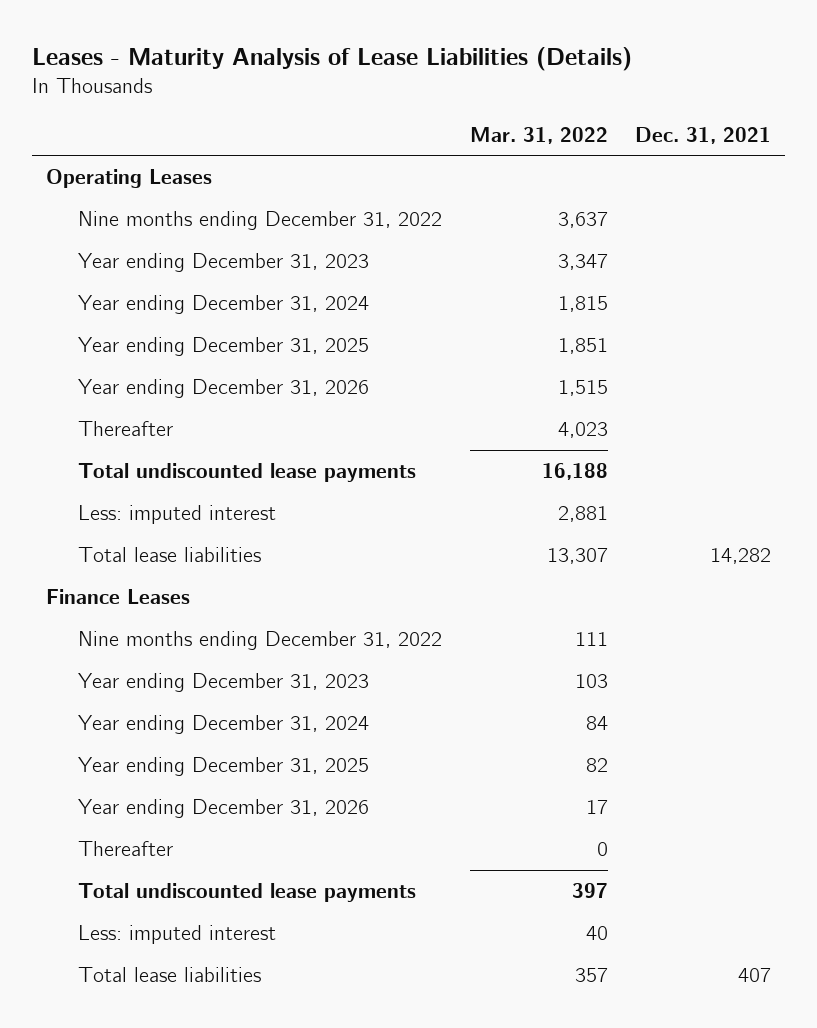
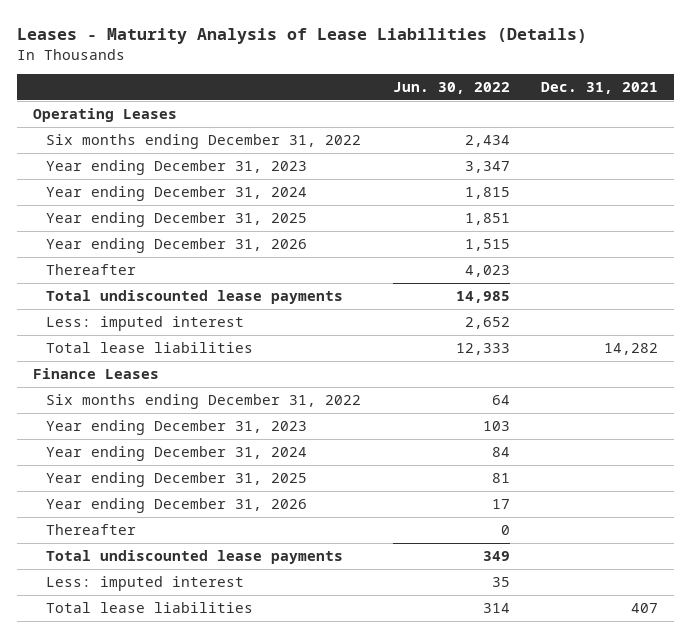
[469,126,608,144] Mar. 31, 2022 -> none
none -> [392,82,510,95] Jun. 30, 2022
[78,211,443,231] Nine months ending December 31, 2022 -> [46,134,362,150] Six months ending December 31, 2022
[78,631,443,651] Nine months ending December 31, 2022 -> [46,394,362,410] Six months ending December 31, 2022

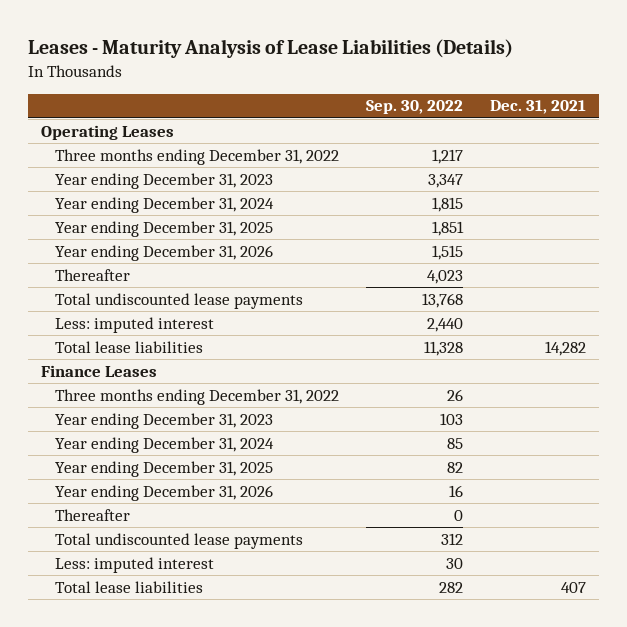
[392,82,510,95] Jun. 30, 2022 -> none
none -> [366,100,464,115] Sep. 30, 2022
[46,134,362,150] Six months ending December 31, 2022 -> [55,148,340,165] Three months ending December 31, 2022
[46,394,362,410] Six months ending December 31, 2022 -> [55,388,340,405] Three months ending December 31, 2022

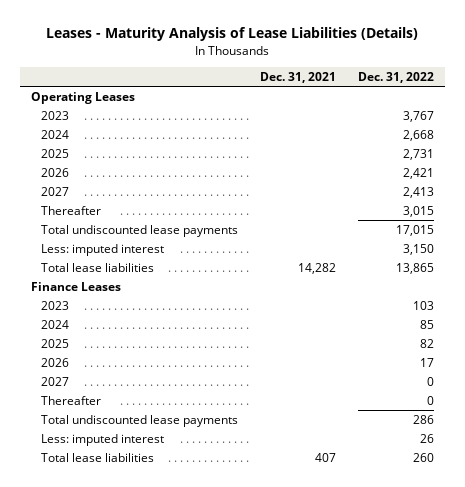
[366,100,464,115] Sep. 30, 2022 -> none
none -> [357,72,434,84] Dec. 31, 2022
[55,148,340,165] Three months ending December 31, 2022 -> none
[55,172,274,189] Year ending December 31, 2023 -> [40,110,69,120] 2023
[55,196,275,213] Year ending December 31, 2024 -> [40,129,69,139] 2024
[55,220,274,237] Year ending December 31, 2025 -> [40,148,69,158] 2025
[55,244,274,261] Year ending December 31, 2026 -> [40,167,69,177] 2026
none -> [40,186,69,196] 2027
[55,388,340,405] Three months ending December 31, 2022 -> none
[55,412,274,429] Year ending December 31, 2023 -> [40,300,69,310] 2023
[55,436,275,453] Year ending December 31, 2024 -> [40,319,69,329] 2024
[55,460,274,477] Year ending December 31, 2025 -> [40,338,69,348] 2025
[55,484,274,501] Year ending December 31, 2026 -> [40,357,69,367] 2026
none -> [40,376,69,386] 2027

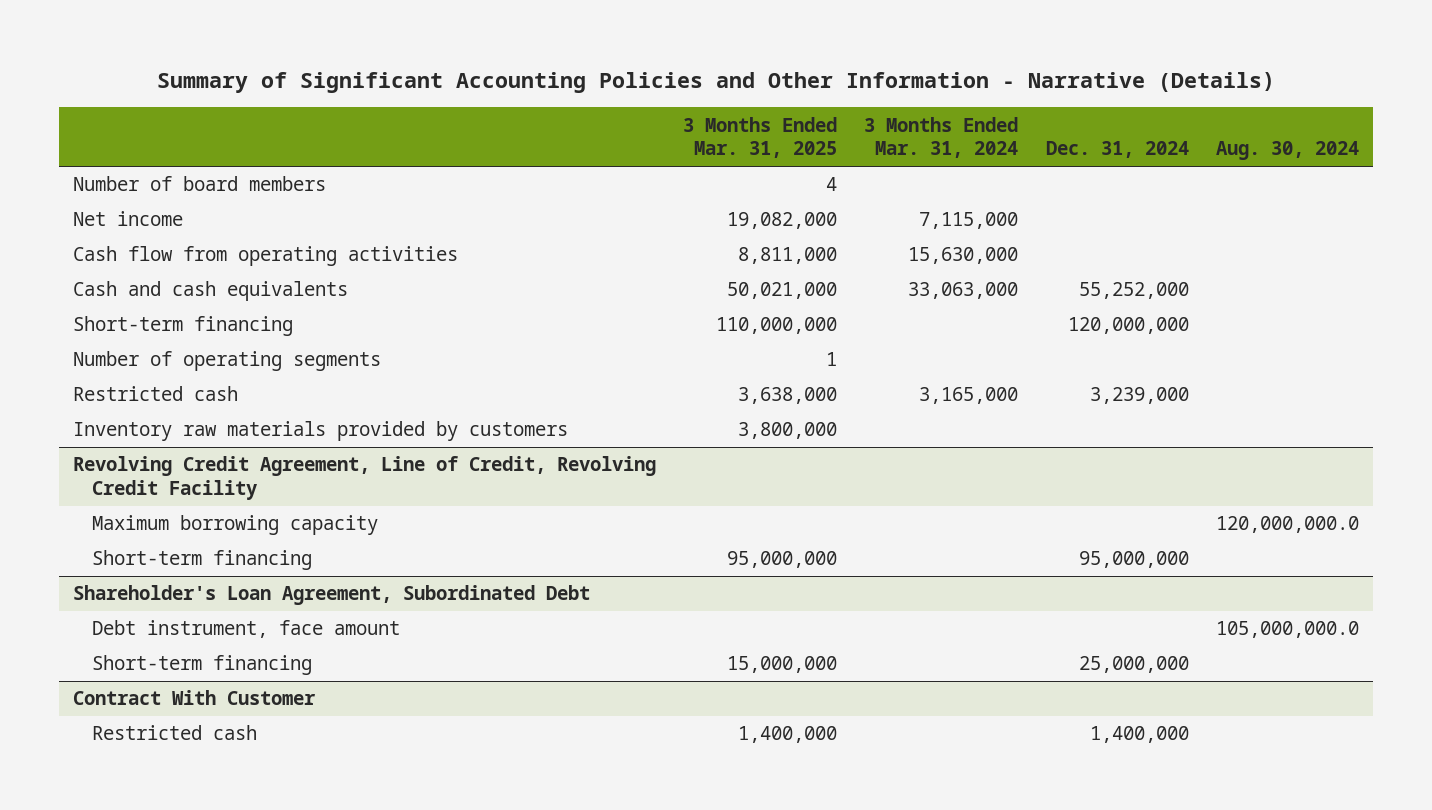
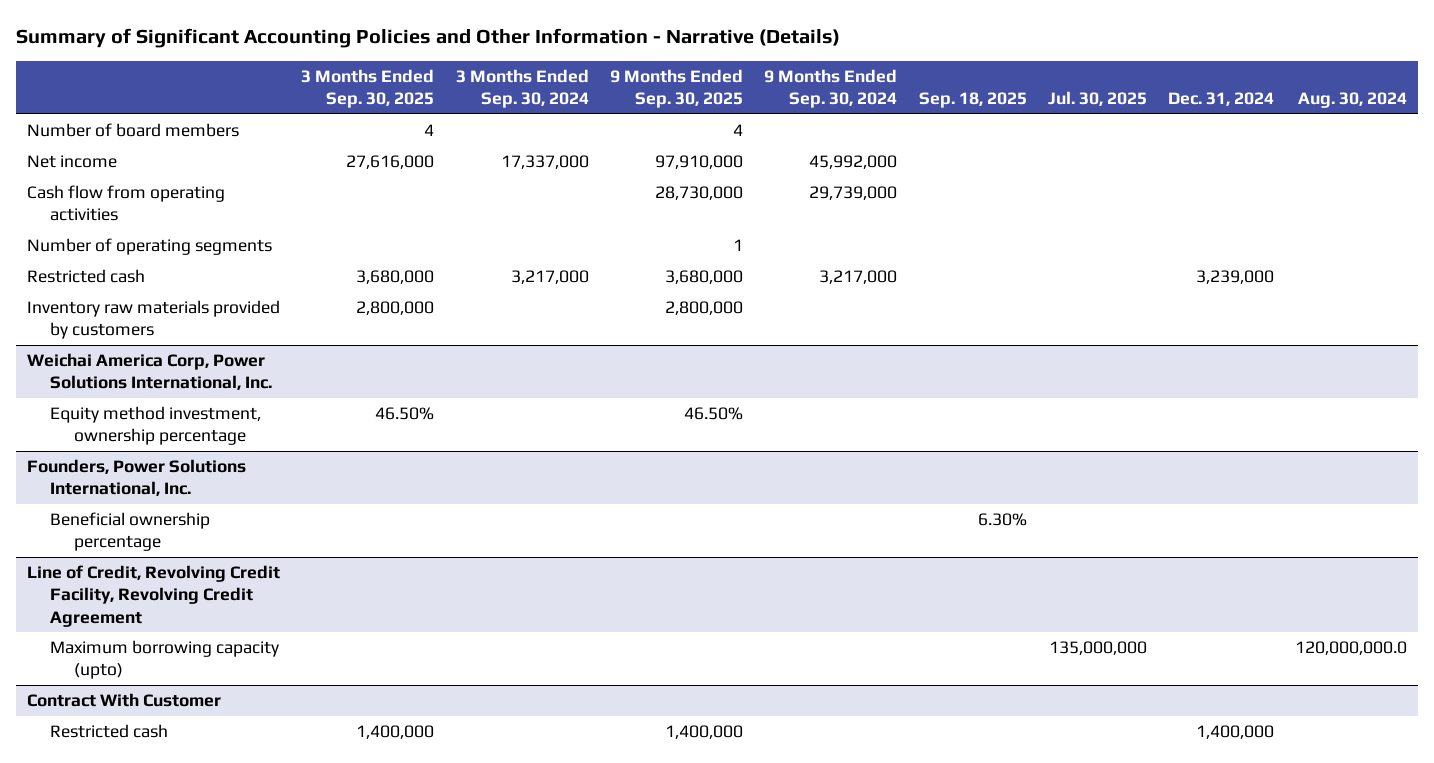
[683,116,838,159] 3 Months Ended Mar. 31, 2025 -> none
[864,116,1019,159] 3 Months Ended Mar. 31, 2024 -> none
none -> [301,69,435,109] 3 Months Ended Sep. 30, 2025
none -> [455,69,589,109] 3 Months Ended Sep. 30, 2024
none -> [609,69,743,109] 9 Months Ended Sep. 30, 2025
none -> [764,69,898,109] 9 Months Ended Sep. 30, 2024
none -> [918,92,1027,109] Sep. 18, 2025
none -> [1047,91,1147,107] Jul. 30, 2025
[72,281,348,302] Cash and cash equivalents -> none
[72,316,293,337] Short-term financing -> none
[91,550,312,571] Short-term financing -> none
[72,585,590,606] Shareholder's Loan Agreement, Subordinated Debt -> none
[91,620,400,639] Debt instrument, face amount -> none
[91,655,312,676] Short-term financing -> none
none -> [26,353,273,391] Weichai America Corp, Power Solutions International, Inc.
none -> [50,406,262,446] Equity method investment, ownership percentage
none -> [26,459,246,497] Founders, Power Solutions International, Inc.
none -> [50,512,211,552] Beneficial ownership percentage
[72,456,656,501] Revolving Credit Agreement, Line of Credit, Revolving Credit Facility -> [26,565,280,627] Line of Credit, Revolving Credit Facility, Revolving Credit Agreement
[91,515,378,536] Maximum borrowing capacity -> [50,640,280,680] Maximum borrowing capacity (upto)

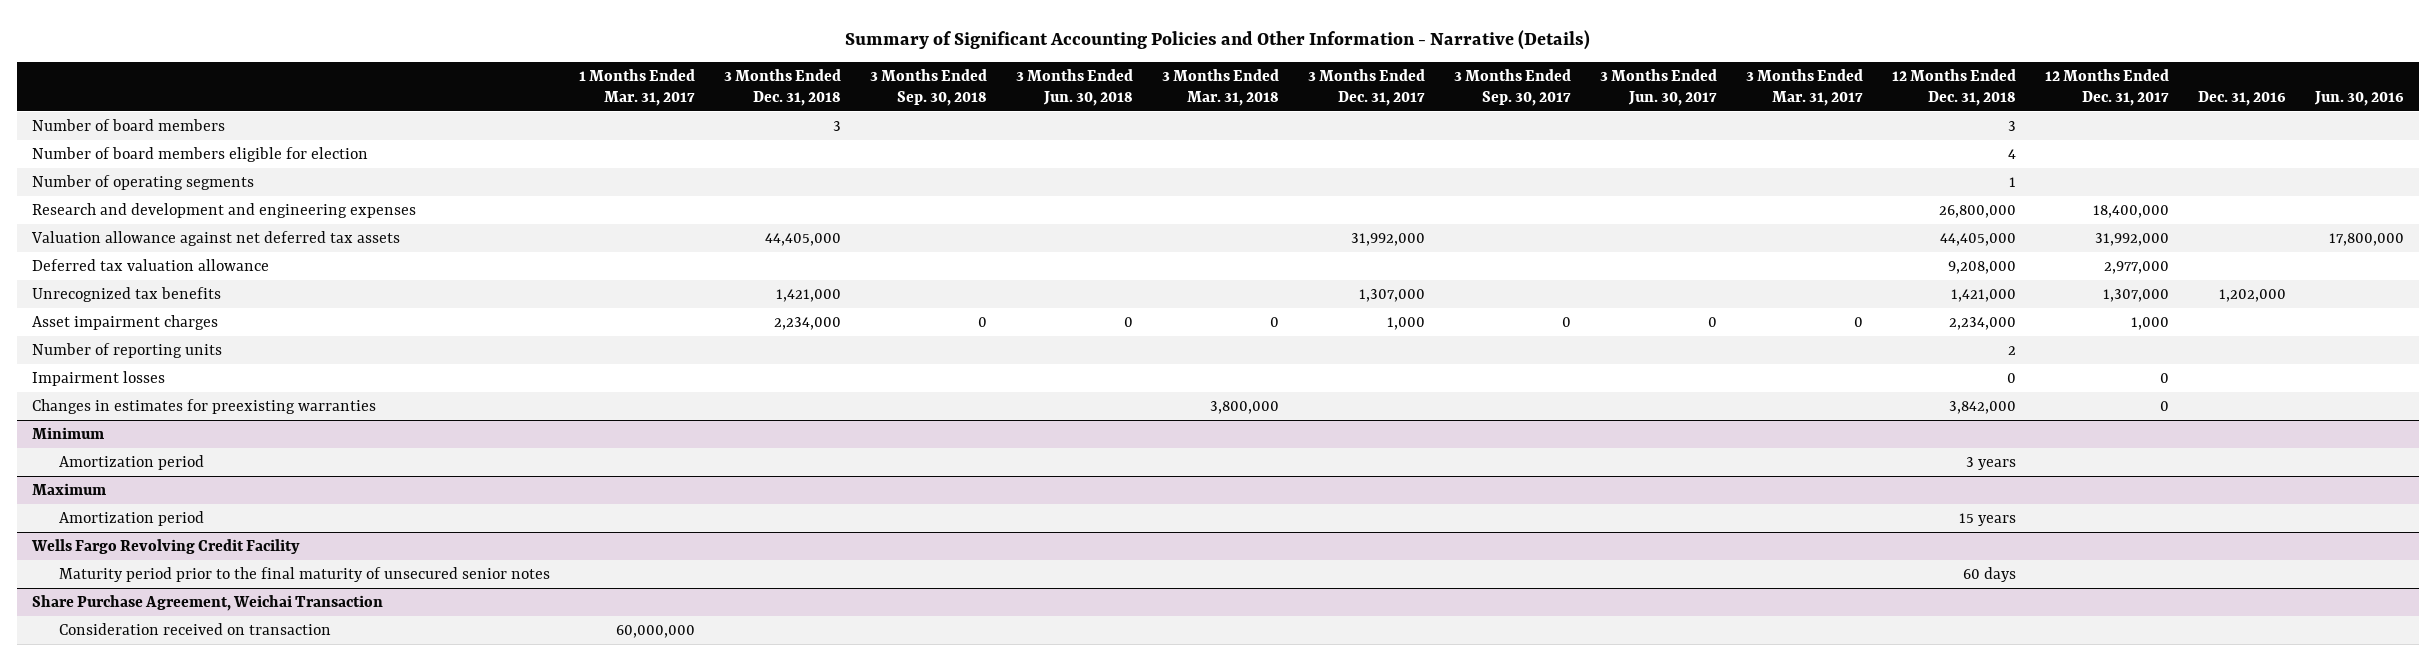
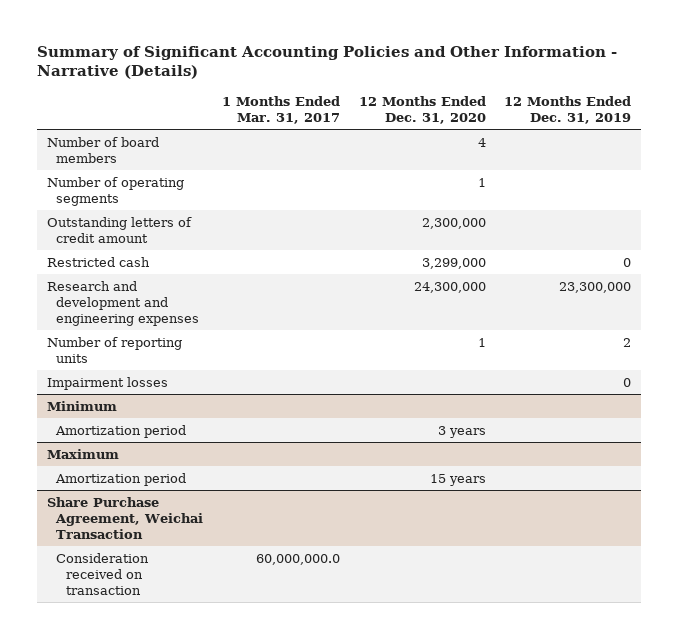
[724,69,842,106] 3 Months Ended Dec. 31, 2018 -> none
[870,69,988,106] 3 Months Ended Sep. 30, 2018 -> none
[1016,69,1134,106] 3 Months Ended Jun. 30, 2018 -> none
[1162,69,1280,106] 3 Months Ended Mar. 31, 2018 -> none
[1308,69,1426,106] 3 Months Ended Dec. 31, 2017 -> none
[1454,69,1572,106] 3 Months Ended Sep. 30, 2017 -> none
[1600,69,1718,106] 3 Months Ended Jun. 30, 2017 -> none
[1746,69,1864,106] 3 Months Ended Mar. 31, 2017 -> none
[1892,69,2017,106] 12 Months Ended Dec. 31, 2018 -> none
[2045,69,2170,106] 12 Months Ended Dec. 31, 2017 -> none
[2198,90,2287,106] Dec. 31, 2016 -> none
[2314,90,2405,106] Jun. 30, 2016 -> none
none -> [358,95,486,124] 12 Months Ended Dec. 31, 2020
none -> [504,95,632,124] 12 Months Ended Dec. 31, 2019
[31,147,368,163] Number of board members eligible for election -> none
none -> [46,216,192,243] Outstanding letters of credit amount
none -> [46,256,150,267] Restricted cash
[30,231,400,247] Valuation allowance against net deferred tax assets -> none
[31,259,269,272] Deferred tax valuation allowance -> none
[31,287,221,303] Unrecognized tax benefits -> none
[31,315,218,331] Asset impairment charges -> none
[31,399,376,415] Changes in estimates for preexisting warranties -> none
[30,539,300,555] Wells Fargo Revolving Credit Facility -> none
[59,567,551,583] Maturity period prior to the final maturity of unsecured senior notes -> none
[616,625,696,639] 60,000,000 -> [256,553,341,565] 60,000,000.0

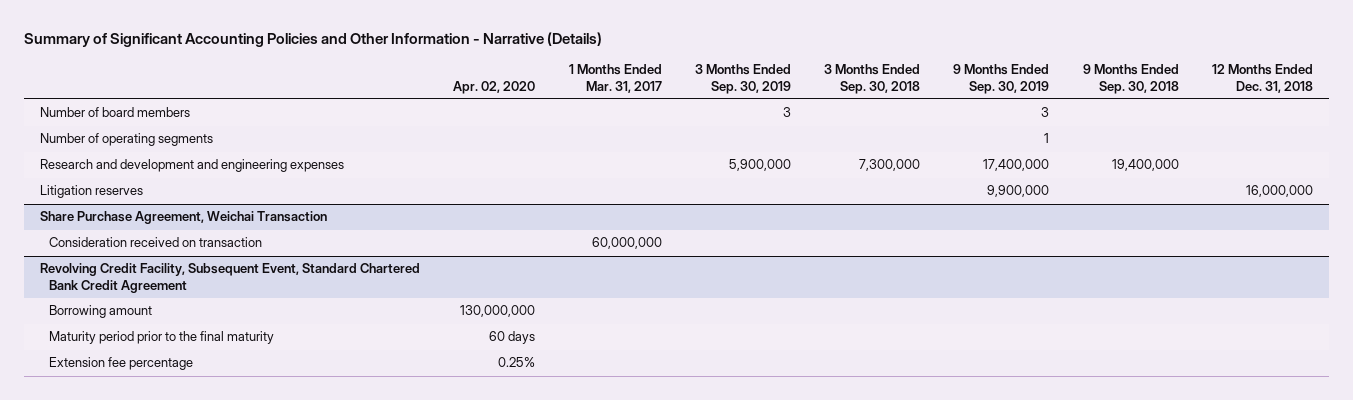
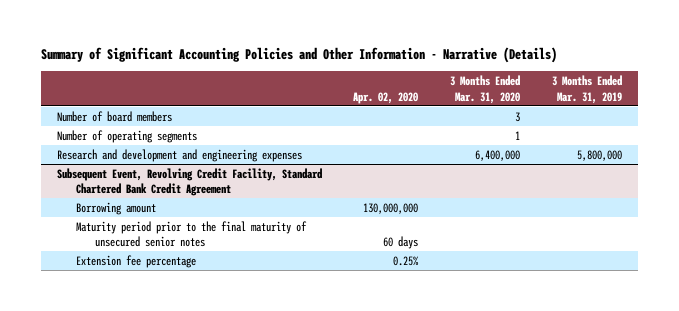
[568,64,662,93] 1 Months Ended Mar. 31, 2017 -> none
[694,64,791,94] 3 Months Ended Sep. 30, 2019 -> none
[824,64,921,94] 3 Months Ended Sep. 30, 2018 -> none
[953,64,1050,94] 9 Months Ended Sep. 30, 2019 -> none
[1082,64,1179,94] 9 Months Ended Sep. 30, 2018 -> none
[1211,64,1313,93] 12 Months Ended Dec. 31, 2018 -> none
none -> [450,75,521,104] 3 Months Ended Mar. 31, 2020
none -> [551,75,622,104] 3 Months Ended Mar. 31, 2019
[40,185,144,199] Litigation reserves -> none
[40,211,328,225] Share Purchase Agreement, Weichai Transaction -> none
[49,237,263,248] Consideration received on transaction -> none
[40,263,421,294] Revolving Credit Facility, Subsequent Event, Standard Chartered Bank Credit Agreement -> [56,167,322,197] Subsequent Event, Revolving Credit Facility, Standard Chartered Bank Credit Agreement
[49,331,275,345] Maturity period prior to the final maturity -> [75,220,307,248] Maturity period prior to the final maturity of unsecured senior notes

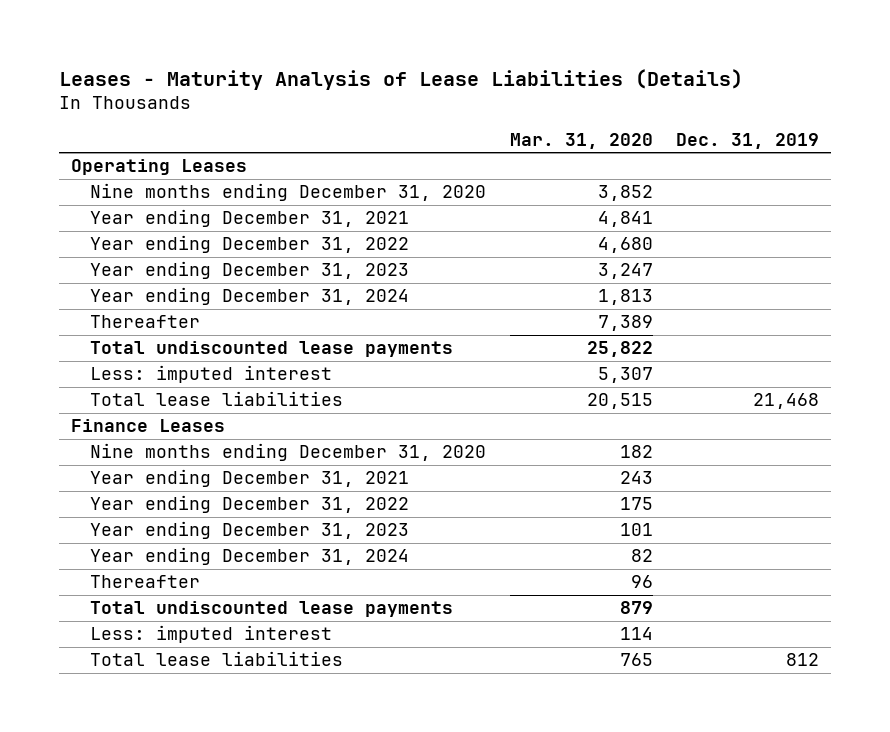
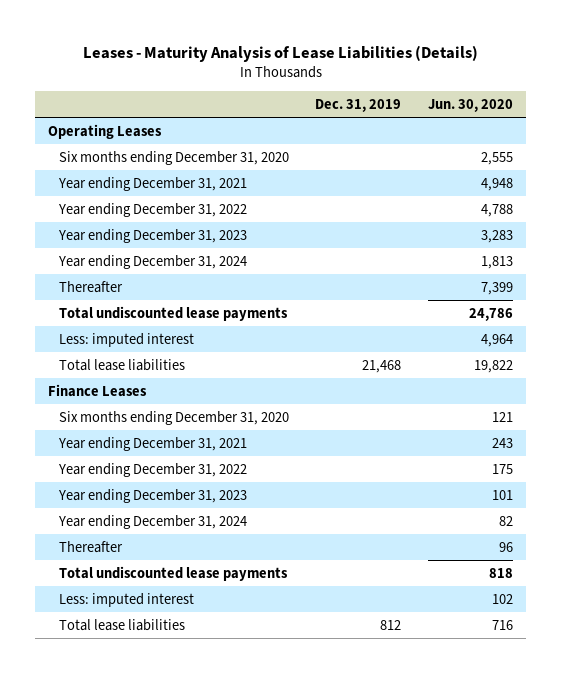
[509,133,653,150] Mar. 31, 2020 -> none
none -> [427,99,513,113] Jun. 30, 2020
[90,183,487,202] Nine months ending December 31, 2020 -> [58,150,289,165] Six months ending December 31, 2020
[90,443,487,462] Nine months ending December 31, 2020 -> [58,410,289,425] Six months ending December 31, 2020

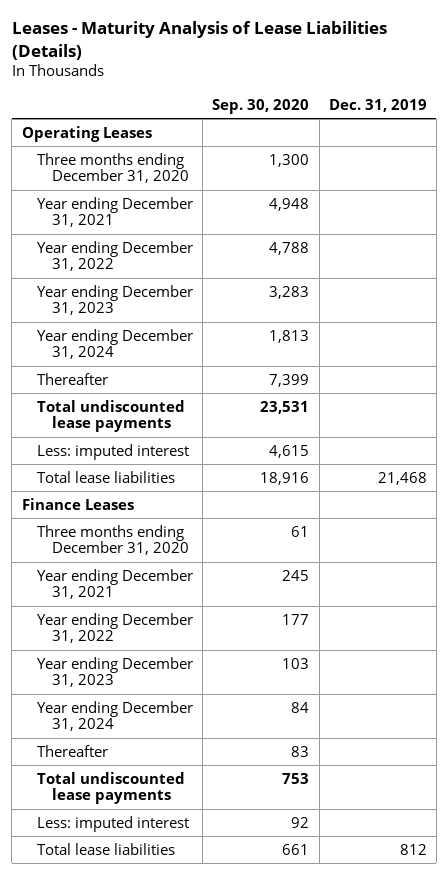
[427,99,513,113] Jun. 30, 2020 -> none
none -> [212,98,310,114] Sep. 30, 2020
[58,150,289,165] Six months ending December 31, 2020 -> [36,152,189,184] Three months ending December 31, 2020
[58,410,289,425] Six months ending December 31, 2020 -> [36,524,189,556] Three months ending December 31, 2020

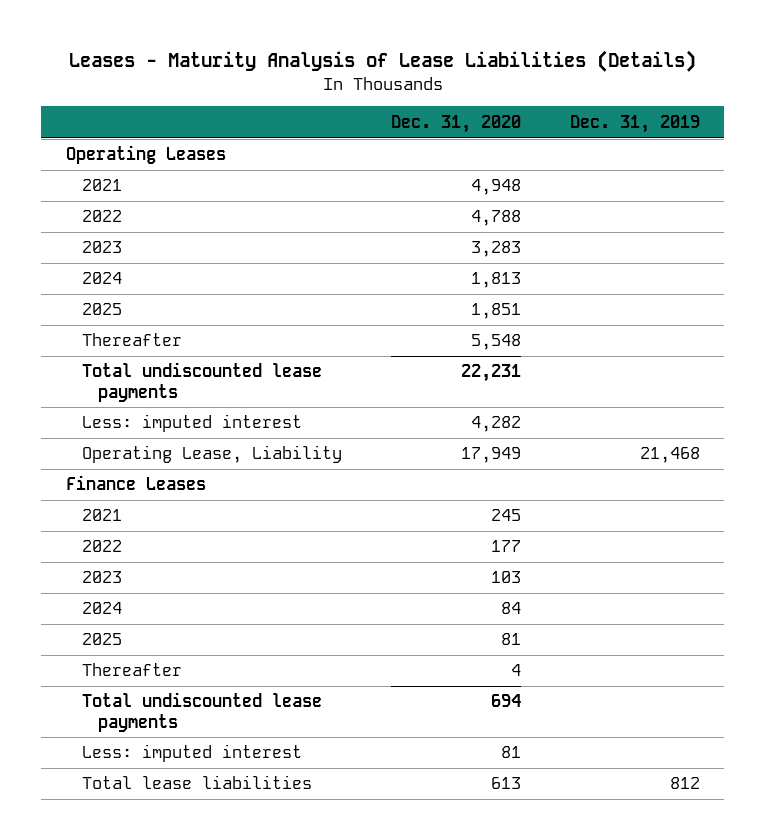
[212,98,310,114] Sep. 30, 2020 -> none
none -> [390,114,521,133] Dec. 31, 2020
[36,152,189,184] Three months ending December 31, 2020 -> none
[36,196,193,228] Year ending December 31, 2021 -> [81,179,122,192] 2021
[36,240,193,272] Year ending December 31, 2022 -> [81,210,122,223] 2022
[36,284,193,316] Year ending December 31, 2023 -> [81,241,122,254] 2023
[36,328,193,360] Year ending December 31, 2024 -> [81,272,122,285] 2024
none -> [81,303,122,316] 2025
[36,470,175,483] Total lease liabilities -> [81,445,342,464] Operating Lease, Liability
[36,524,189,556] Three months ending December 31, 2020 -> none
[36,568,193,600] Year ending December 31, 2021 -> [81,509,122,522] 2021
[36,612,193,644] Year ending December 31, 2022 -> [81,540,122,553] 2022
[36,656,193,688] Year ending December 31, 2023 -> [81,571,122,584] 2023
[36,700,193,732] Year ending December 31, 2024 -> [81,602,122,615] 2024
none -> [81,633,122,646] 2025

